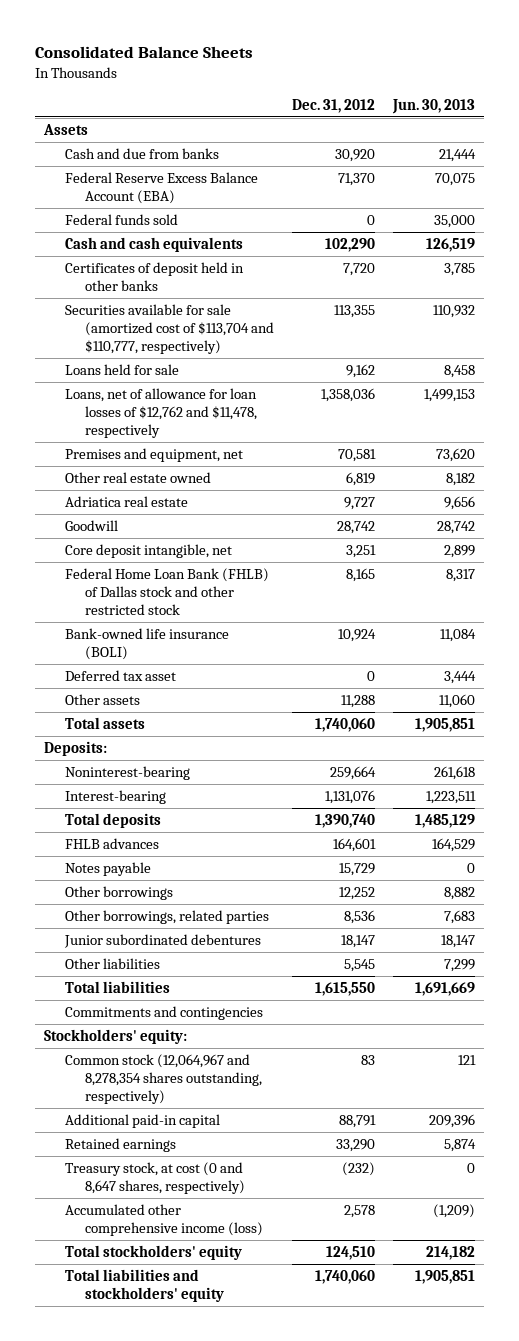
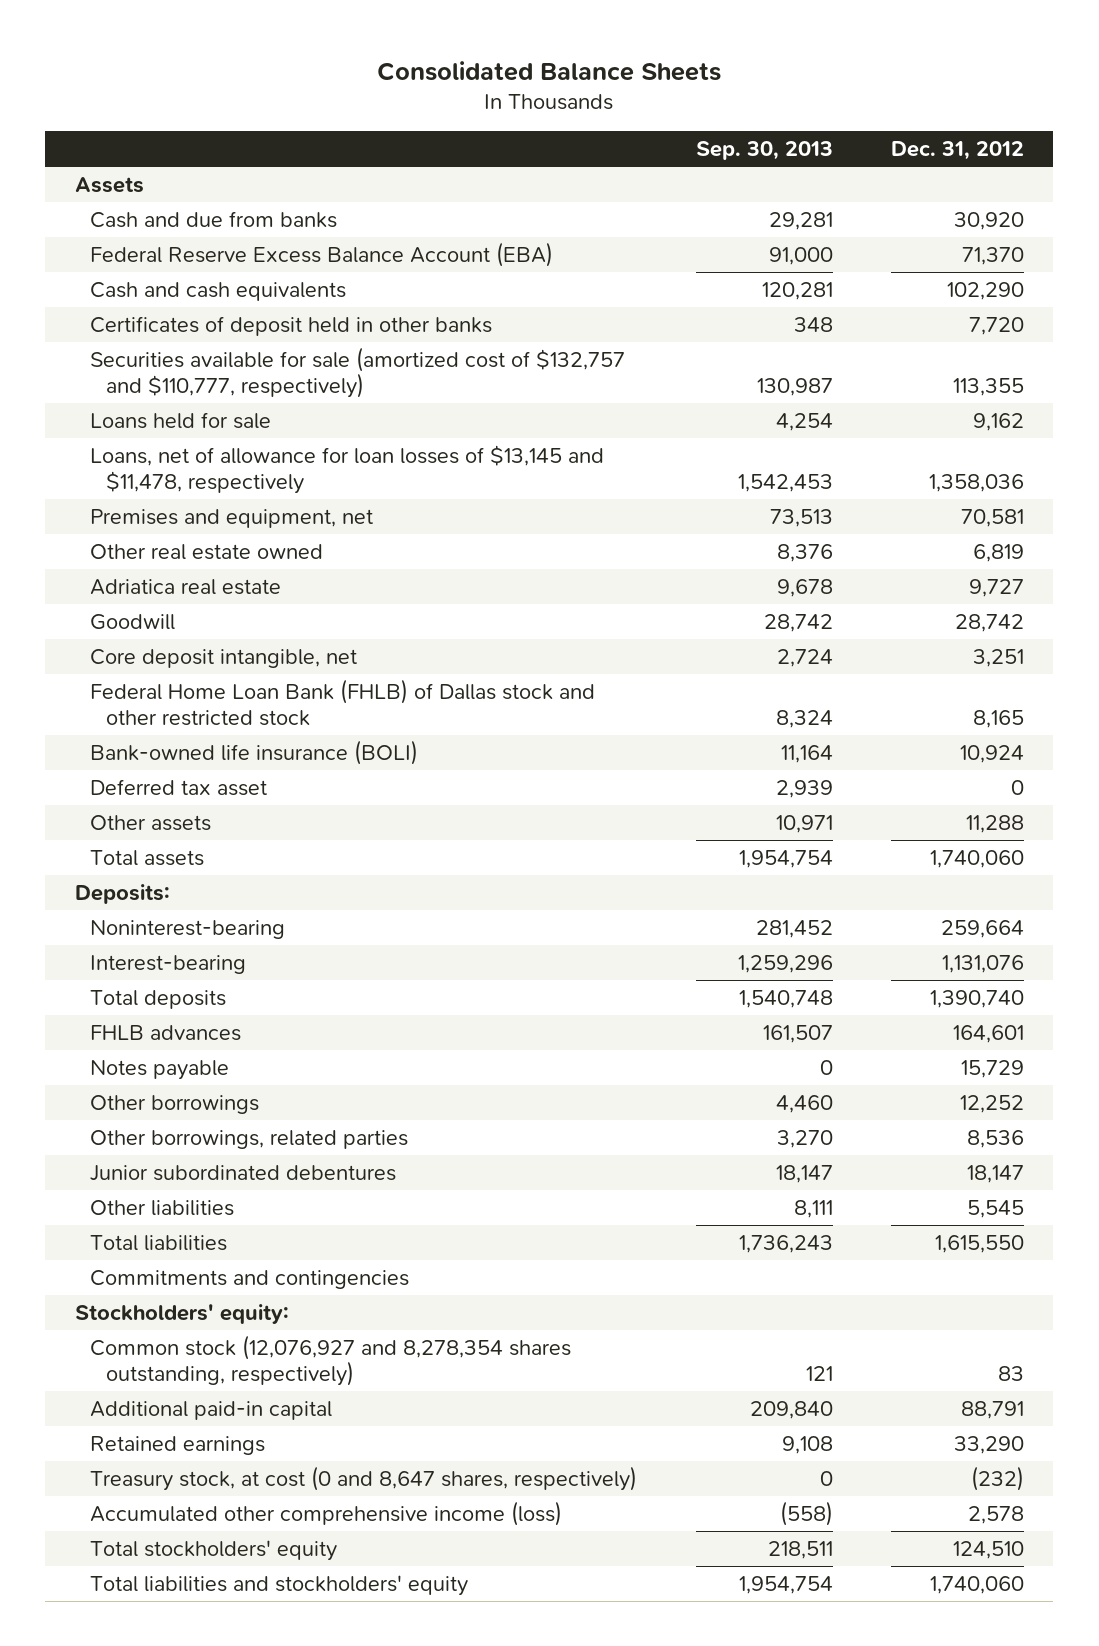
[391,98,475,114] Jun. 30, 2013 -> none
none -> [695,141,833,161] Sep. 30, 2013
[64,214,178,226] Federal funds sold -> none
[64,304,274,355] Securities available for sale (amortized cost of $113,704 and $110,777, respectively) -> [90,347,626,399] Securities available for sale (amortized cost of $132,757 and $110,777, respectively)
[64,388,257,439] Loans, net of allowance for loan losses of $12,762 and $11,478, respectively -> [90,445,605,495] Loans, net of allowance for loan losses of $13,145 and $11,478, respectively
[64,1054,262,1105] Common stock (12,064,967 and 8,278,354 shares outstanding, respectively) -> [90,1335,572,1387] Common stock (12,076,927 and 8,278,354 shares outstanding, respectively)

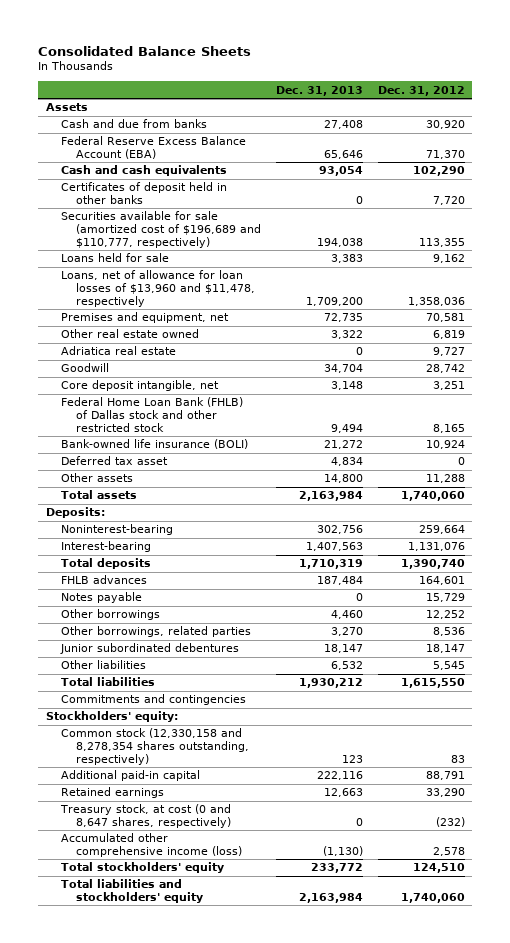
[695,141,833,161] Sep. 30, 2013 -> none
none -> [276,85,364,96] Dec. 31, 2013
[90,347,626,399] Securities available for sale (amortized cost of $132,757 and $110,777, respectively) -> [61,211,262,248] Securities available for sale (amortized cost of $196,689 and $110,777, respectively)
[90,445,605,495] Loans, net of allowance for loan losses of $13,145 and $11,478, respectively -> [61,270,256,307] Loans, net of allowance for loan losses of $13,960 and $11,478, respectively
[90,1335,572,1387] Common stock (12,076,927 and 8,278,354 shares outstanding, respectively) -> [61,728,250,765] Common stock (12,330,158 and 8,278,354 shares outstanding, respectively)

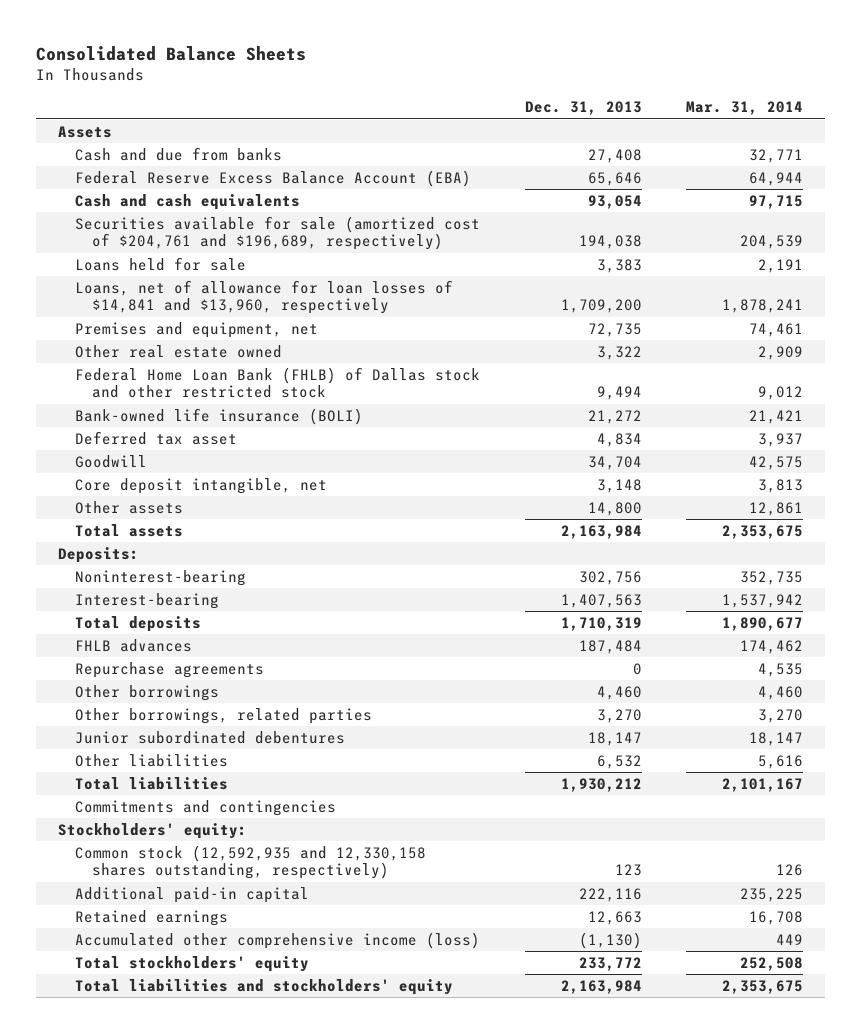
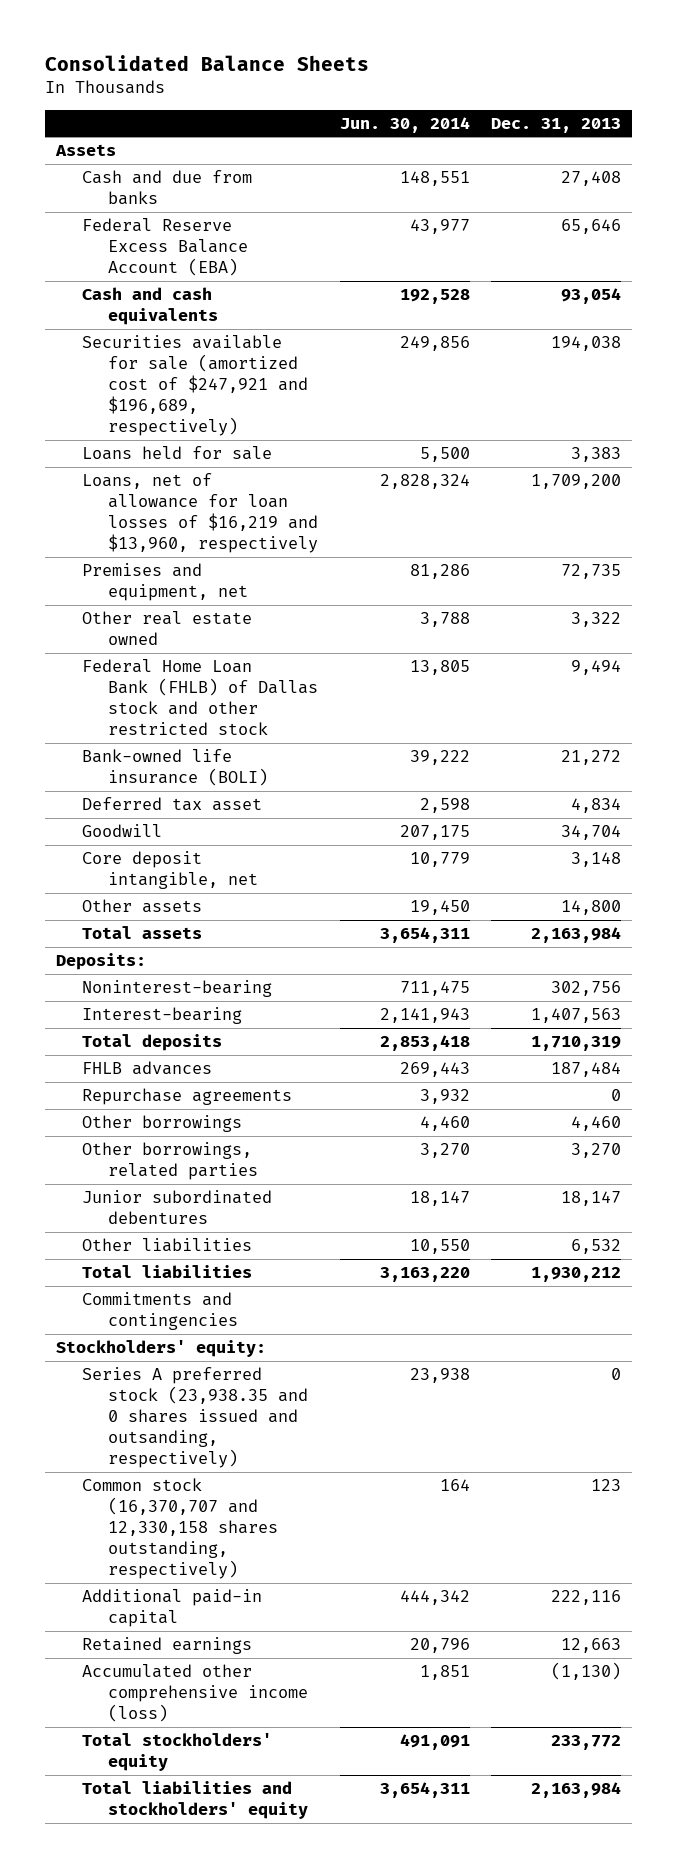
[686,101,804,116] Mar. 31, 2014 -> none
none -> [339,116,470,133] Jun. 30, 2014
[75,215,481,251] Securities available for sale (amortized cost of $204,761 and $196,689, respectively) -> [81,335,308,437] Securities available for sale (amortized cost of $247,921 and $196,689, respectively)
[75,279,454,315] Loans, net of allowance for loan losses of $14,841 and $13,960, respectively -> [81,473,318,554] Loans, net of allowance for loan losses of $16,219 and $13,960, respectively
none -> [81,1367,308,1469] Series A preferred stock (23,938.35 and 0 shares issued and outsanding, respectively)
[75,844,427,880] Common stock (12,592,935 and 12,330,158 shares outstanding, respectively) -> [81,1478,278,1580] Common stock (16,370,707 and 12,330,158 shares outstanding, respectively)

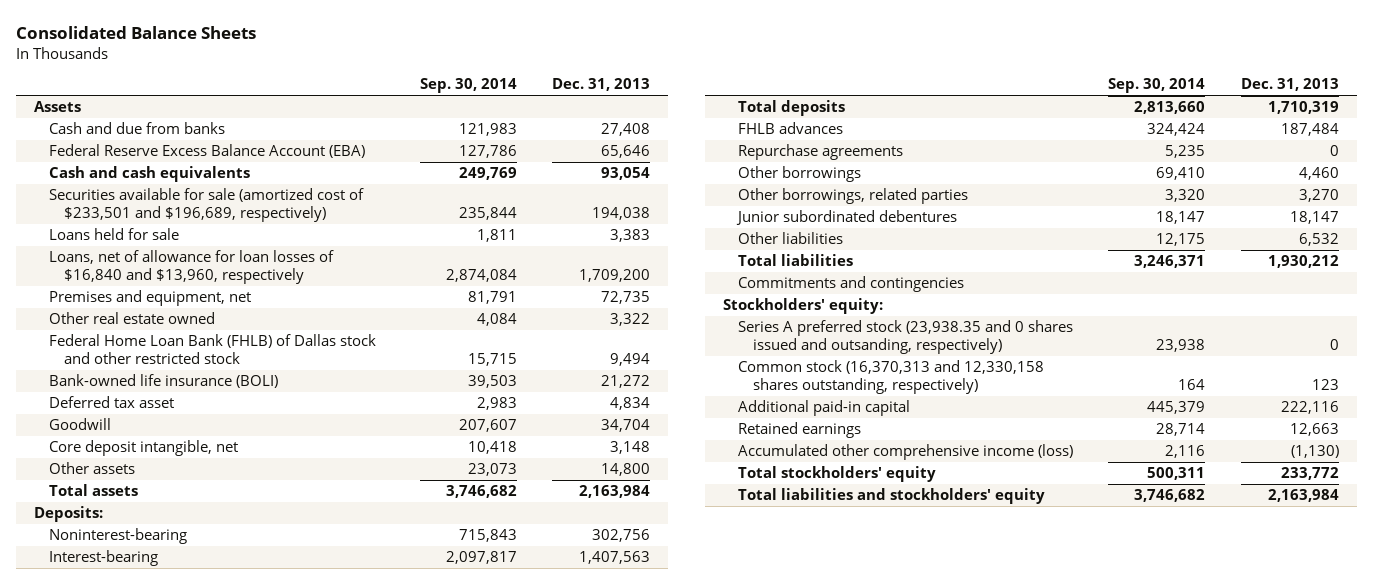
[339,116,470,133] Jun. 30, 2014 -> none
none -> [419,78,517,94] Sep. 30, 2014
[81,335,308,437] Securities available for sale (amortized cost of $247,921 and $196,689, respectively) -> [48,188,364,222] Securities available for sale (amortized cost of $233,501 and $196,689, respectively)
[81,473,318,554] Loans, net of allowance for loan losses of $16,219 and $13,960, respectively -> [48,250,334,284] Loans, net of allowance for loan losses of $16,840 and $13,960, respectively
[81,1478,278,1580] Common stock (16,370,707 and 12,330,158 shares outstanding, respectively) -> [737,360,1044,394] Common stock (16,370,313 and 12,330,158 shares outstanding, respectively)

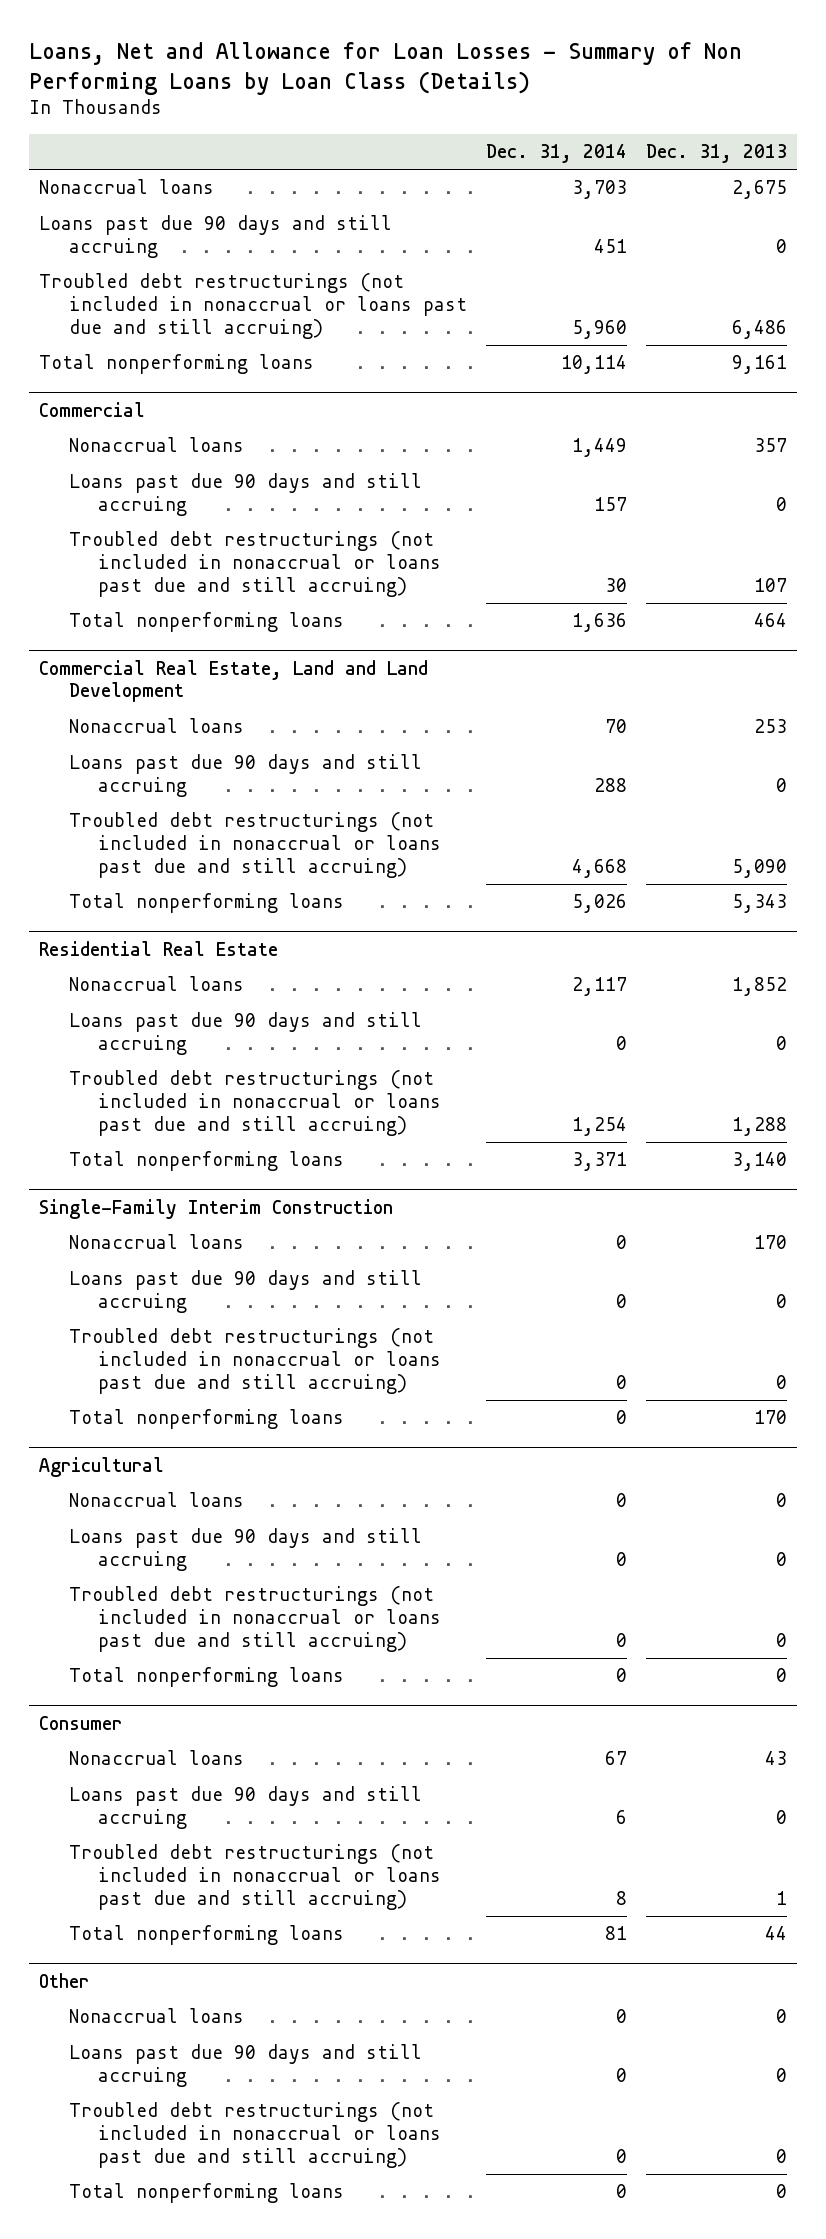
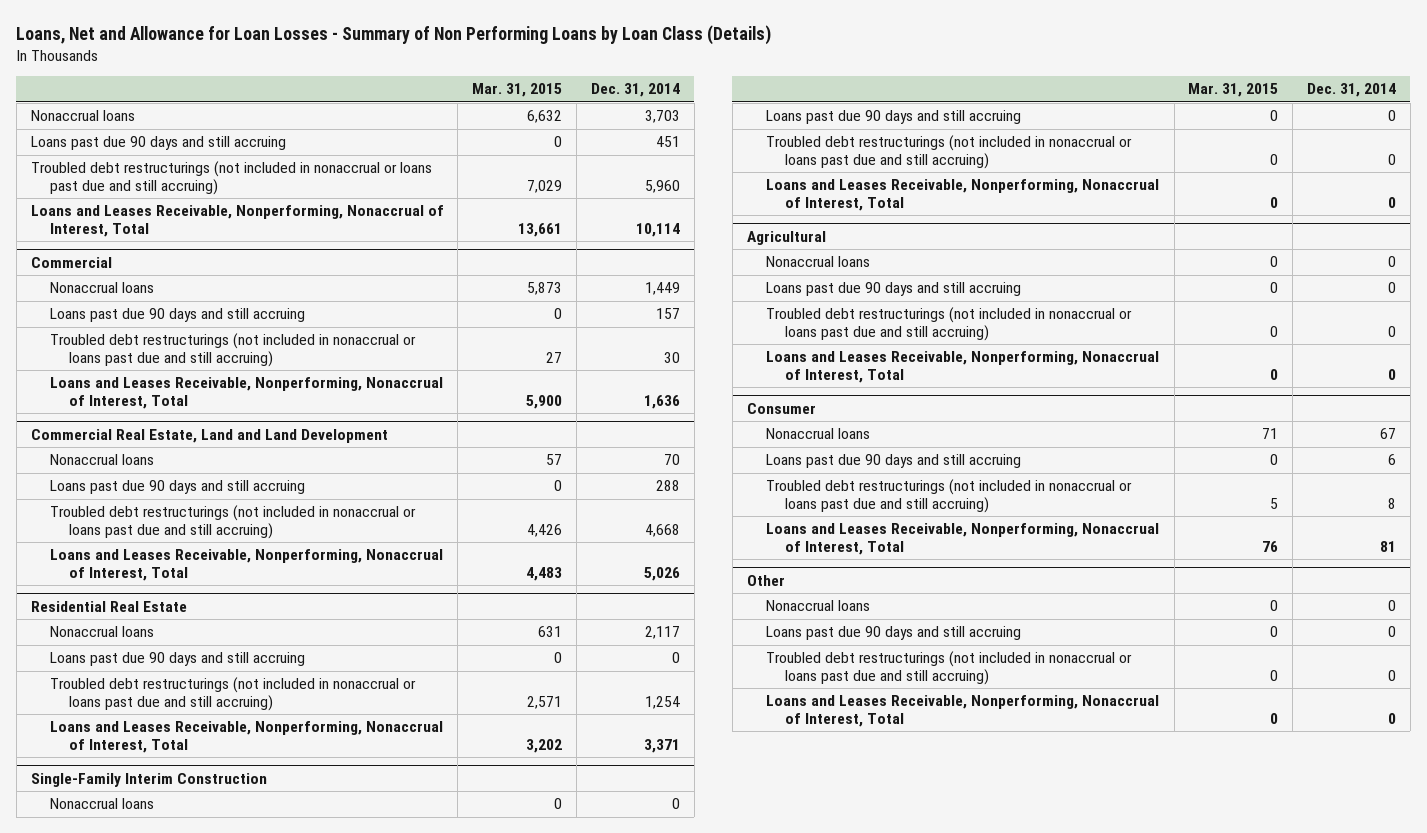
[646,144,788,164] Dec. 31, 2013 -> none
none -> [472,83,563,98] Mar. 31, 2015
[38,354,314,375] Total nonperforming loans -> [30,205,444,237] Loans and Leases Receivable, Nonperforming, Nonaccrual of Interest, Total
[68,612,344,633] Total nonperforming loans -> [49,377,443,409] Loans and Leases Receivable, Nonperforming, Nonaccrual of Interest, Total
[68,893,344,914] Total nonperforming loans -> [49,549,443,581] Loans and Leases Receivable, Nonperforming, Nonaccrual of Interest, Total
[68,1151,344,1172] Total nonperforming loans -> [49,721,443,753] Loans and Leases Receivable, Nonperforming, Nonaccrual of Interest, Total
[68,1409,344,1430] Total nonperforming loans -> [765,179,1159,211] Loans and Leases Receivable, Nonperforming, Nonaccrual of Interest, Total
[68,1667,344,1688] Total nonperforming loans -> [765,351,1159,383] Loans and Leases Receivable, Nonperforming, Nonaccrual of Interest, Total
[68,1925,344,1946] Total nonperforming loans -> [765,523,1159,555] Loans and Leases Receivable, Nonperforming, Nonaccrual of Interest, Total
[68,2183,344,2204] Total nonperforming loans -> [765,695,1159,727] Loans and Leases Receivable, Nonperforming, Nonaccrual of Interest, Total

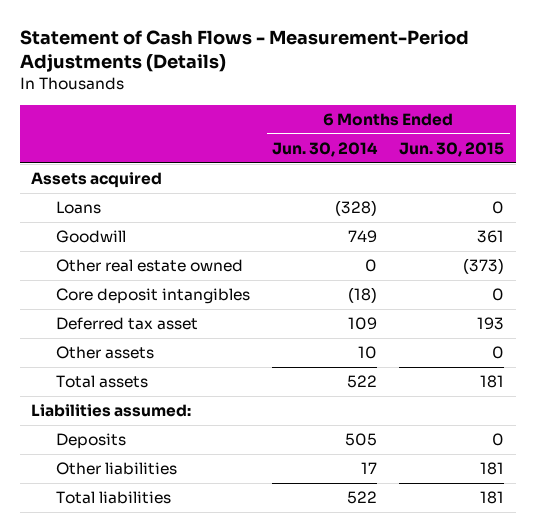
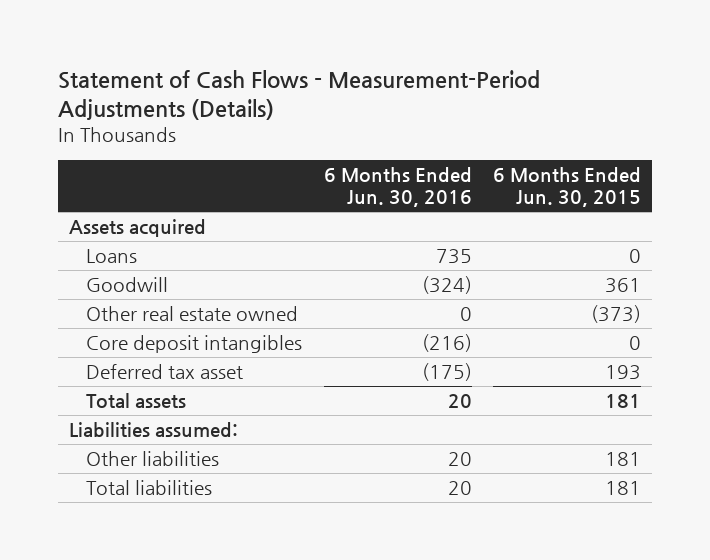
[272,141,379,157] Jun. 30, 2014 -> none
none -> [323,167,472,207] 6 Months Ended Jun. 30, 2016
[55,346,154,360] Other assets -> none
[55,433,126,450] Deposits -> none

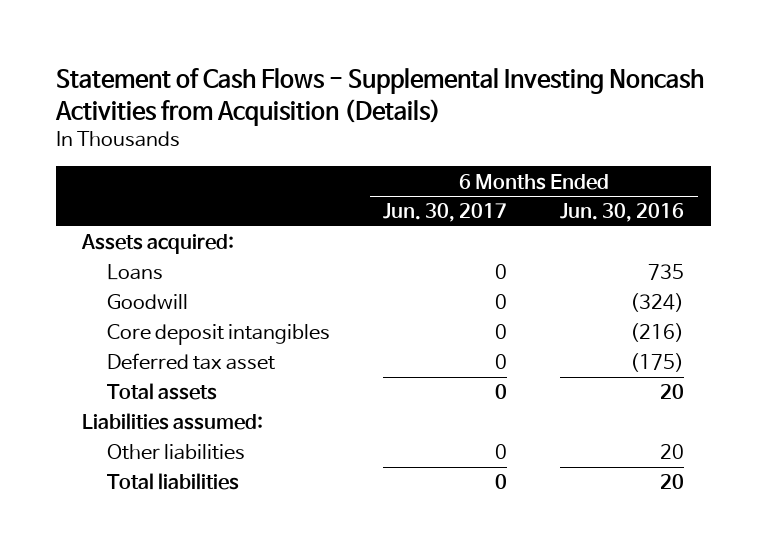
[58,70,541,121] Statement of Cash Flows - Measurement-Period Adjustments (Details) -> [54,68,704,126] Statement of Cash Flows - Supplemental Investing Noncash Activities from Acquisition (Details)
[493,167,642,207] 6 Months Ended Jun. 30, 2015 -> none
none -> [383,203,508,223] Jun. 30, 2017
[68,219,206,238] Assets acquired -> [81,234,235,255] Assets acquired:
[85,306,298,322] Other real estate owned -> none

